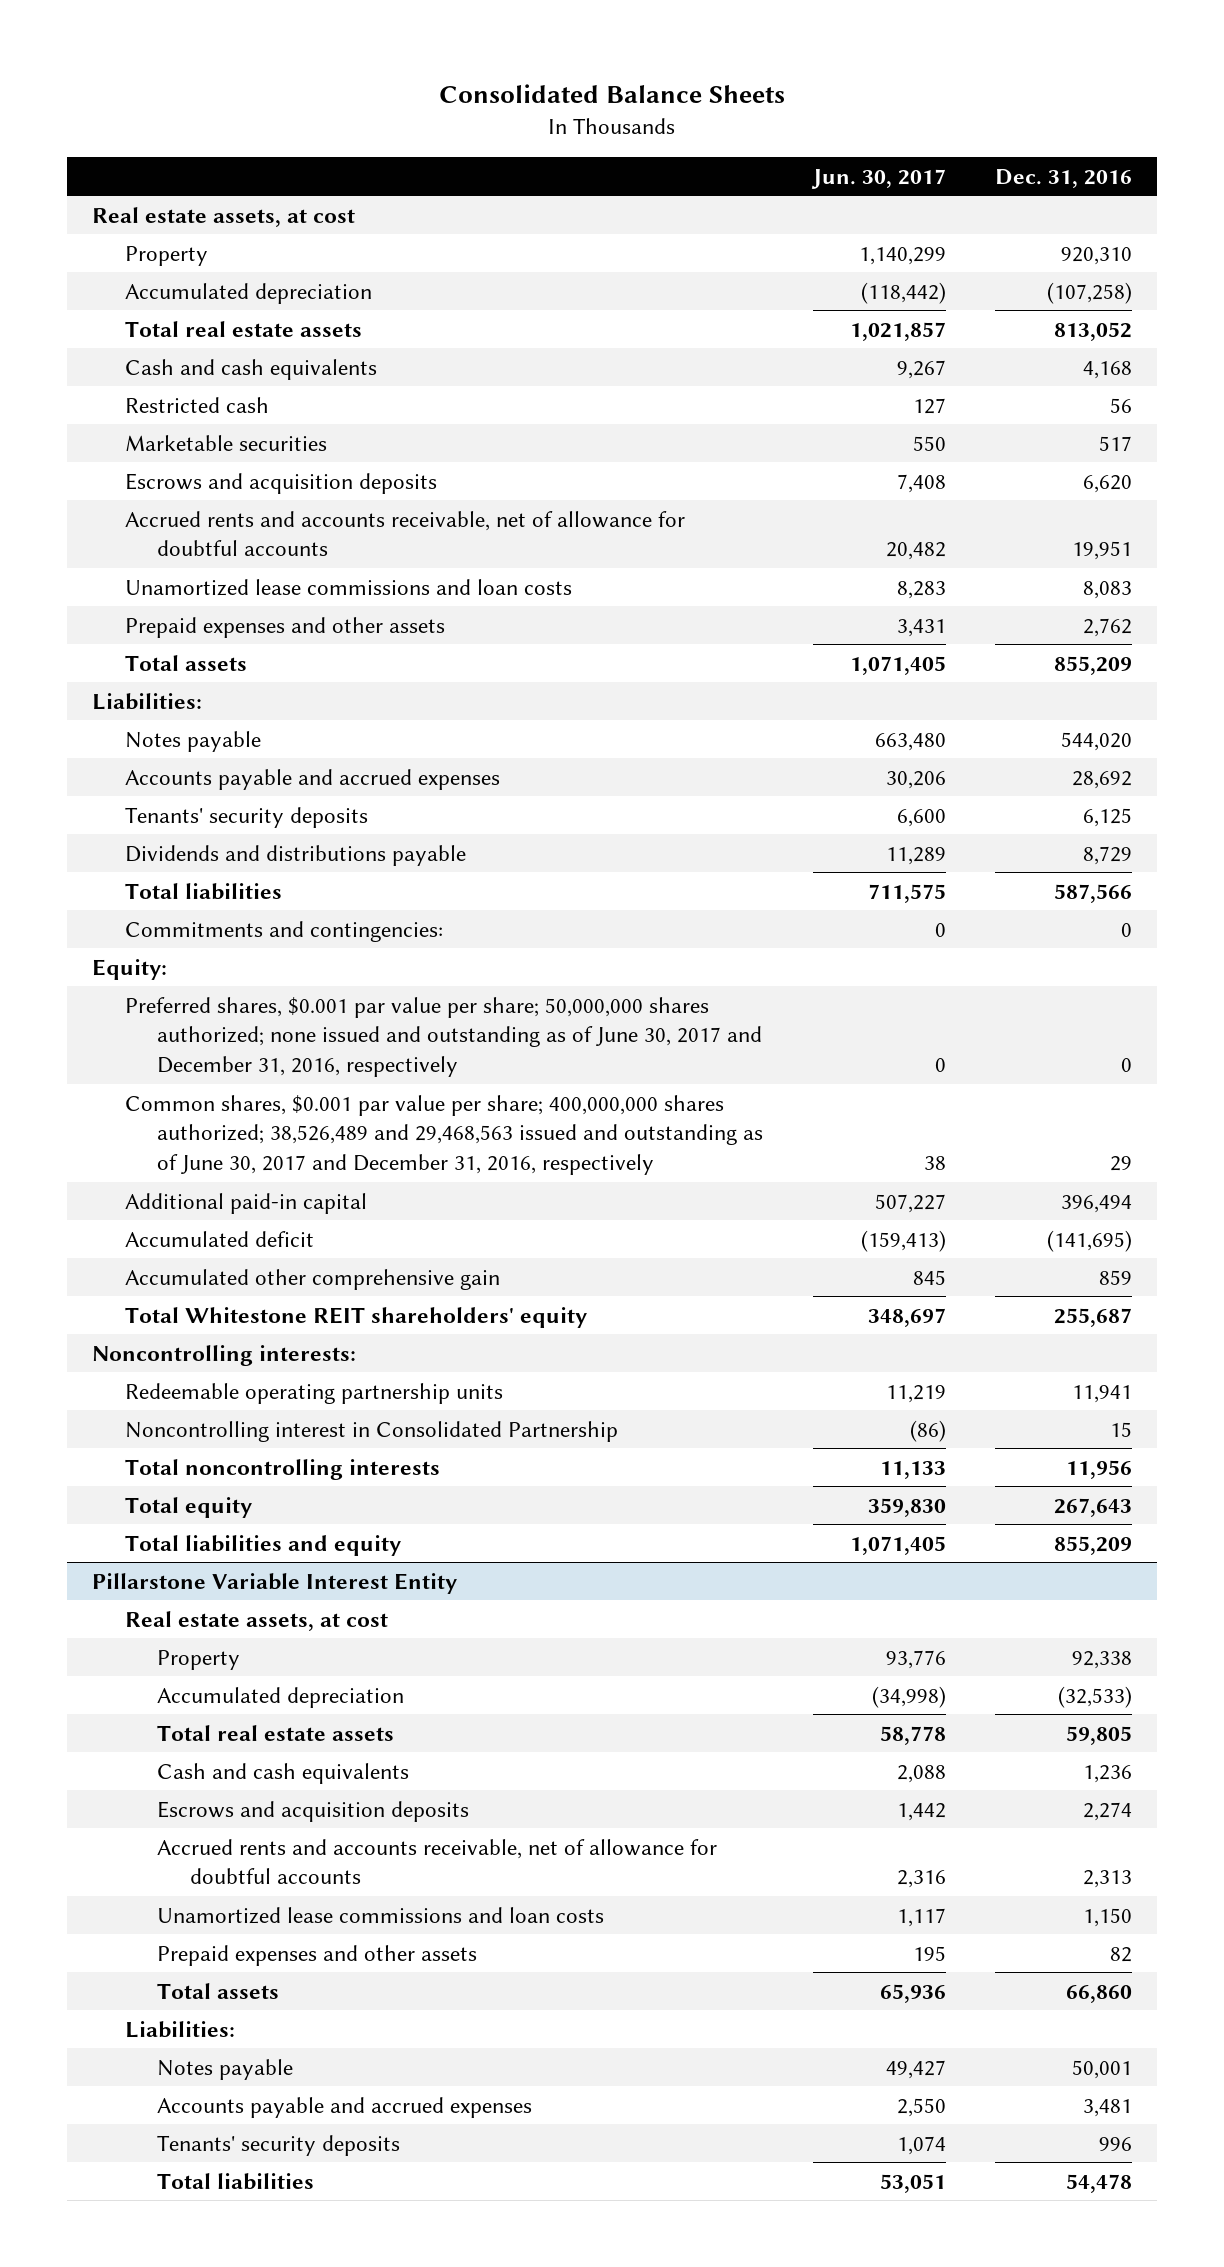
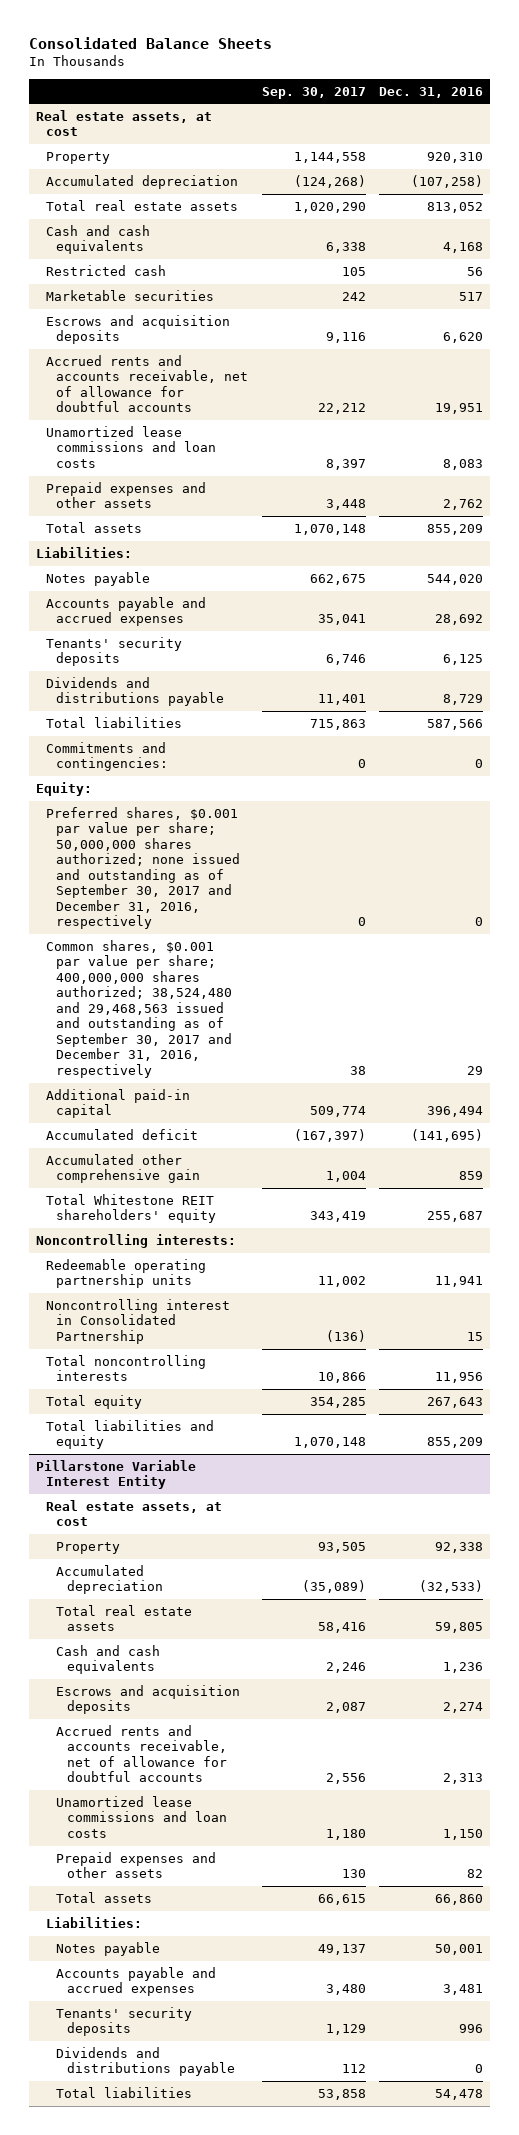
[810,168,946,189] Jun. 30, 2017 -> none
none -> [261,86,366,99] Sep. 30, 2017
[124,996,763,1078] Preferred shares, $0.001 par value per share; 50,000,000 shares authorized; none issued and outstanding as of June 30, 2017 and December 31, 2016, respectively -> [46,807,241,930] Preferred shares, $0.001 par value per share; 50,000,000 shares authorized; none issued and outstanding as of September 30, 2017 and December 31, 2016, respectively
[124,1094,764,1176] Common shares, $0.001 par value per share; 400,000,000 shares authorized; 38,526,489 and 29,468,563 issued and outstanding as of June 30, 2017 and December 31, 2016, respectively -> [46,940,233,1078] Common shares, $0.001 par value per share; 400,000,000 shares authorized; 38,524,480 and 29,468,563 issued and outstanding as of September 30, 2017 and December 31, 2016, respectively
none -> [56,2047,235,2077] Dividends and distributions payable

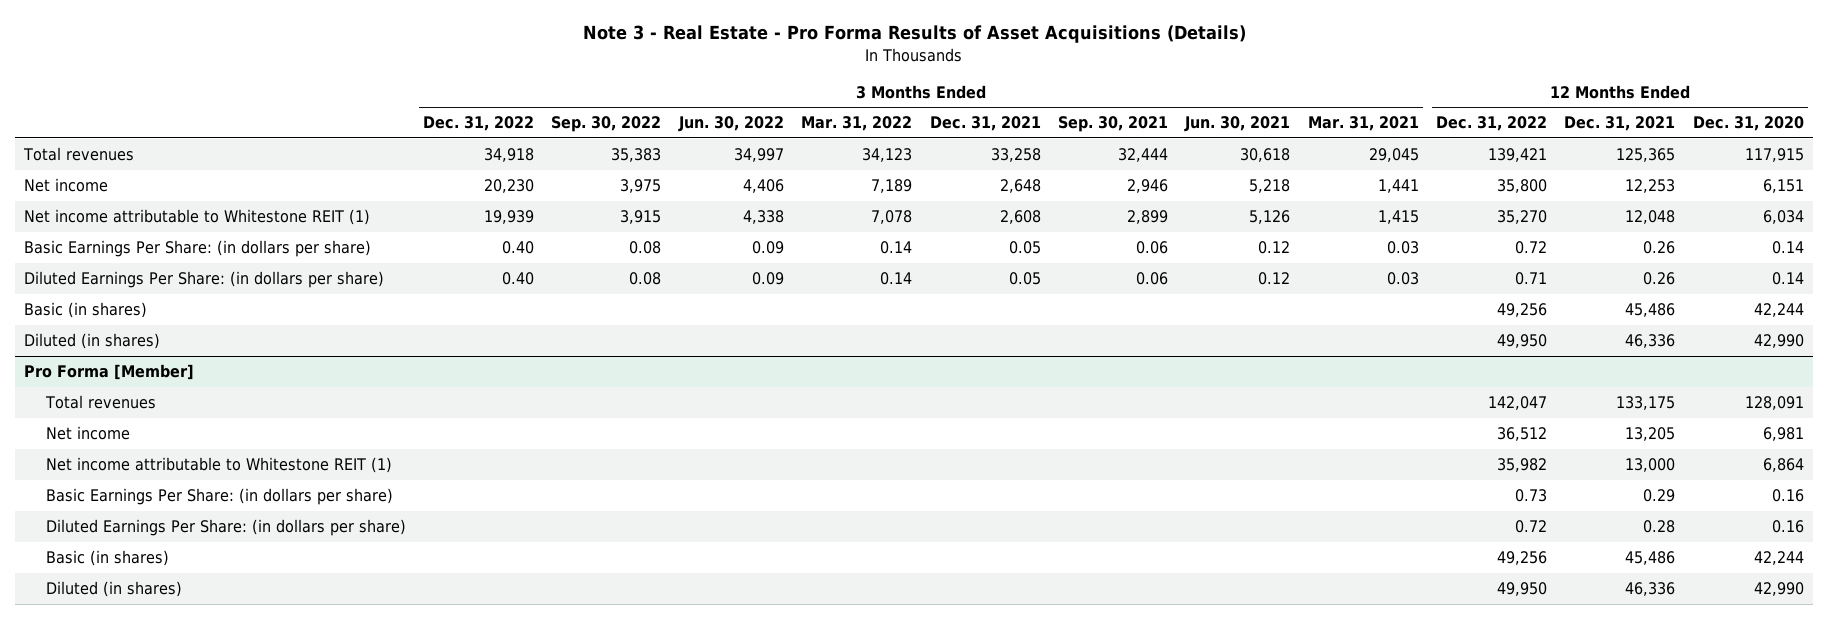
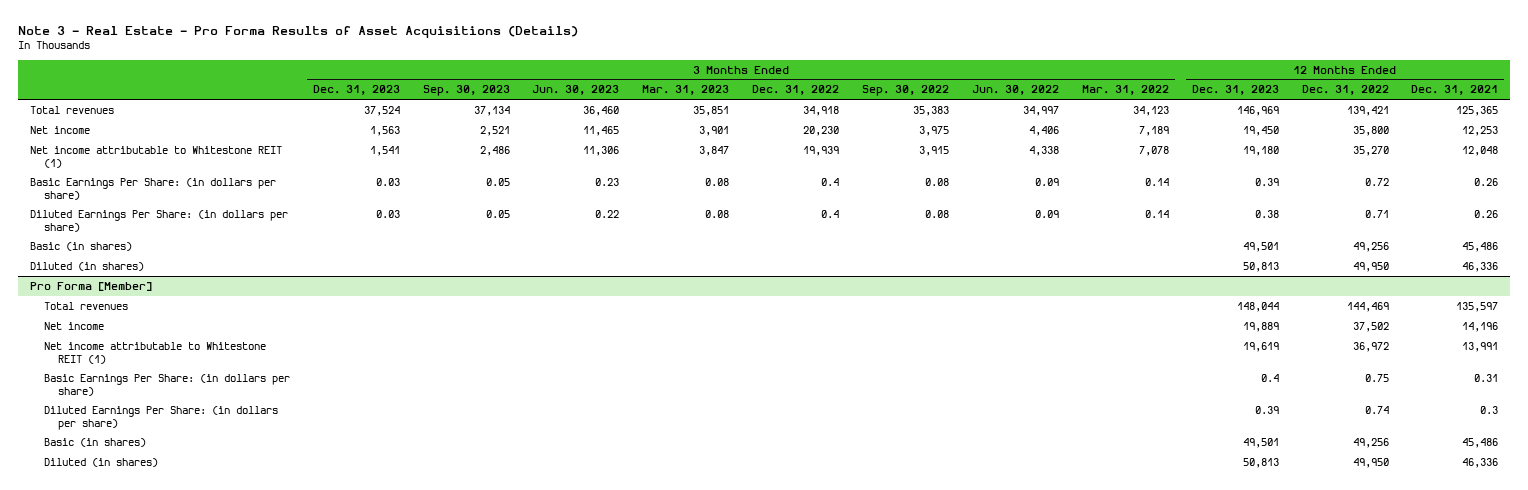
[929,116,1041,132] Dec. 31, 2021 -> none
[1057,116,1168,133] Sep. 30, 2021 -> none
[1184,116,1291,133] Jun. 30, 2021 -> none
[1307,116,1419,132] Mar. 31, 2021 -> none
[1692,116,1804,132] Dec. 31, 2020 -> none
none -> [312,85,400,96] Dec. 31, 2023
none -> [422,85,510,97] Sep. 30, 2023
none -> [532,85,620,96] Jun. 30, 2023
none -> [642,85,730,96] Mar. 31, 2023
none -> [1191,85,1279,96] Dec. 31, 2023
[501,241,534,255] 0.40 -> [821,177,840,186] 0.4
[501,272,534,286] 0.40 -> [821,209,840,218] 0.4
[1488,396,1548,411] 142,047 -> [1346,301,1389,312] 144,469
[1616,396,1676,411] 133,175 -> [1456,301,1499,312] 135,597
[1497,427,1548,442] 36,512 -> [1352,321,1389,332] 37,502
[1625,427,1676,442] 13,205 -> [1462,321,1499,332] 14,196
[1497,458,1548,473] 35,982 -> [1352,341,1389,352] 36,972
[1625,458,1676,473] 13,000 -> [1462,341,1499,352] 13,991
[1515,489,1548,503] 0.73 -> [1364,373,1389,382] 0.75
[1643,489,1676,503] 0.29 -> [1474,373,1499,382] 0.31
[1515,520,1548,534] 0.72 -> [1364,405,1389,414] 0.74
[1643,520,1676,534] 0.28 -> [1480,405,1499,414] 0.3

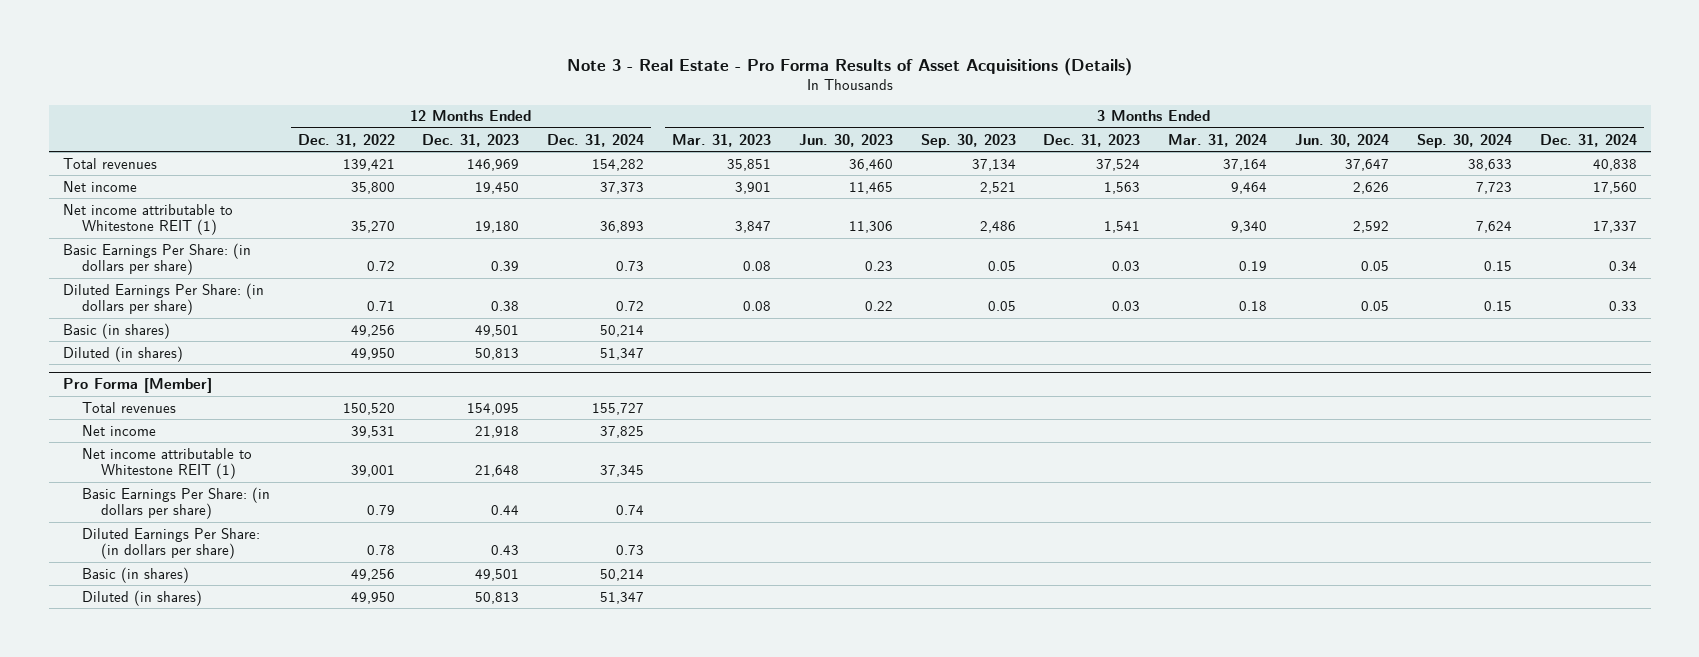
[752,85,840,96] Dec. 31, 2022 -> none
[862,85,950,97] Sep. 30, 2022 -> none
[971,85,1059,96] Jun. 30, 2022 -> none
[1081,85,1169,96] Mar. 31, 2022 -> none
[1411,85,1499,96] Dec. 31, 2021 -> none
none -> [547,133,645,147] Dec. 31, 2024
none -> [1168,133,1268,147] Mar. 31, 2024
none -> [1295,133,1390,147] Jun. 30, 2024
none -> [1416,133,1512,148] Sep. 30, 2024
none -> [1539,133,1637,147] Dec. 31, 2024
[1236,301,1279,312] 148,044 -> [467,402,520,415] 154,095
[1346,301,1389,312] 144,469 -> [342,402,395,415] 150,520
[1242,321,1279,332] 19,889 -> [475,425,520,438] 21,918
[1352,321,1389,332] 37,502 -> [350,425,395,438] 39,531
[1242,341,1279,352] 19,619 -> [475,465,520,478] 21,648
[1352,341,1389,352] 36,972 -> [350,465,395,478] 39,001
[1260,373,1279,382] 0.4 -> [491,505,520,516] 0.44
[1364,373,1389,382] 0.75 -> [366,505,395,516] 0.79
[1254,405,1279,414] 0.39 -> [491,545,520,556] 0.43
[1364,405,1389,414] 0.74 -> [366,545,395,556] 0.78

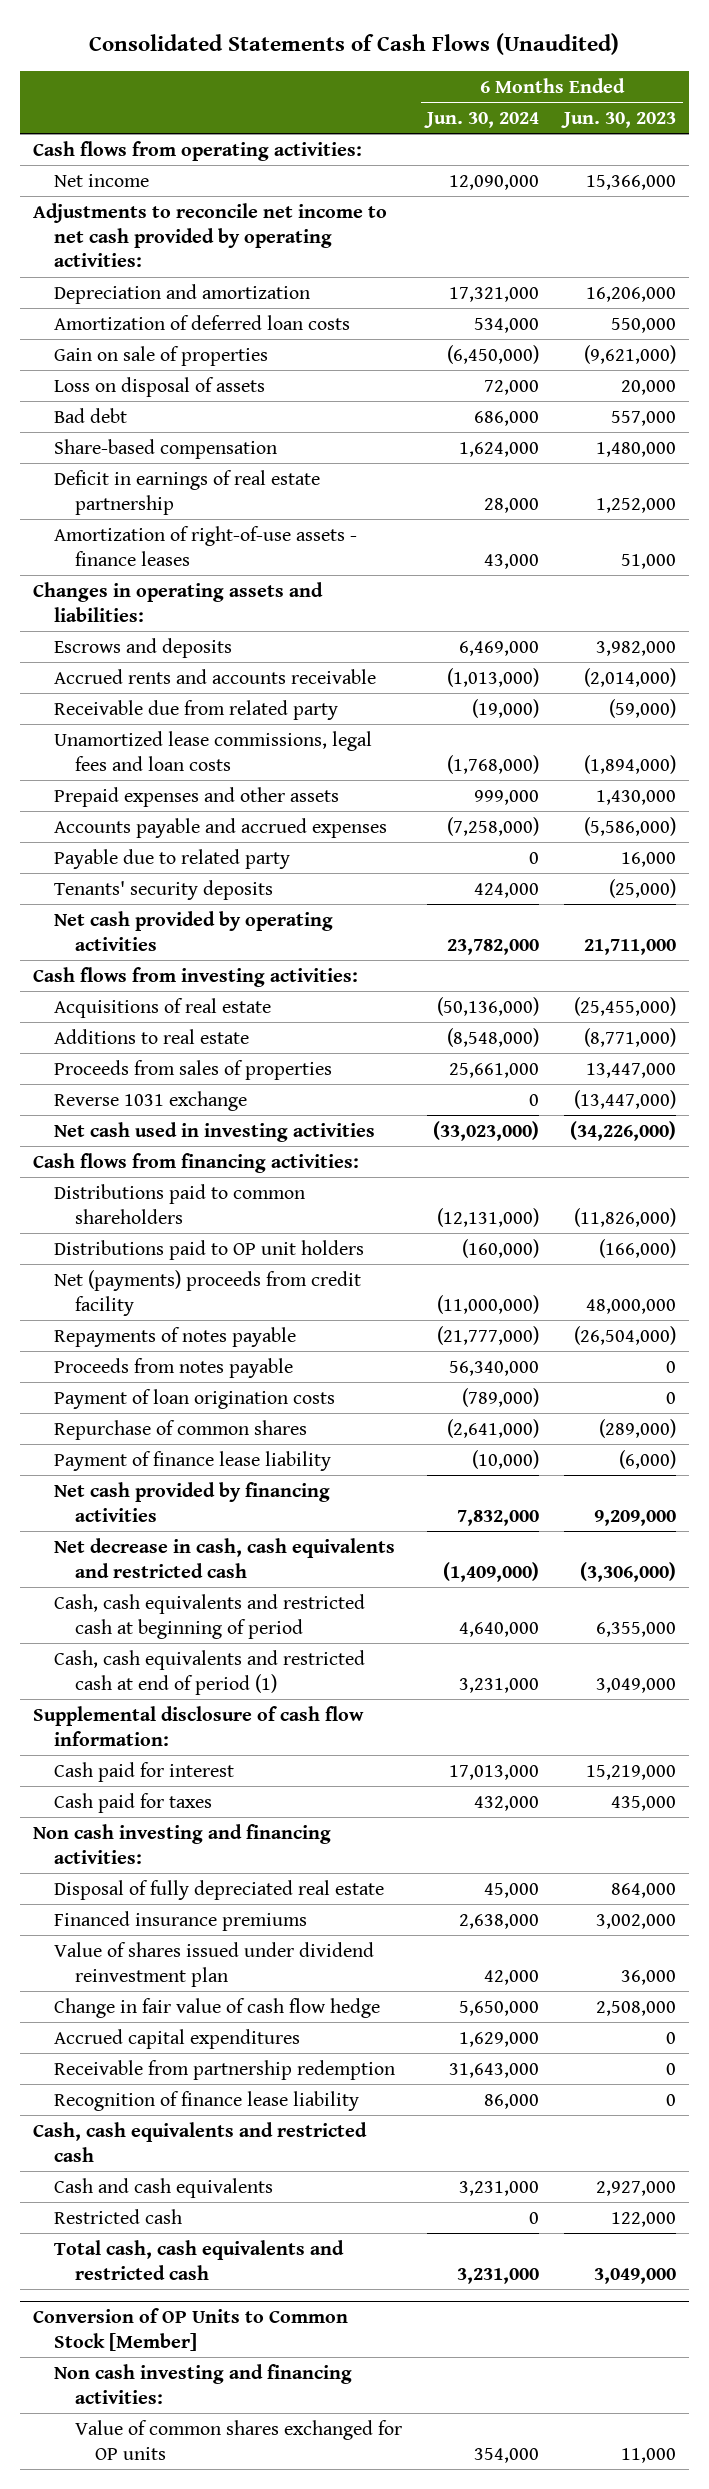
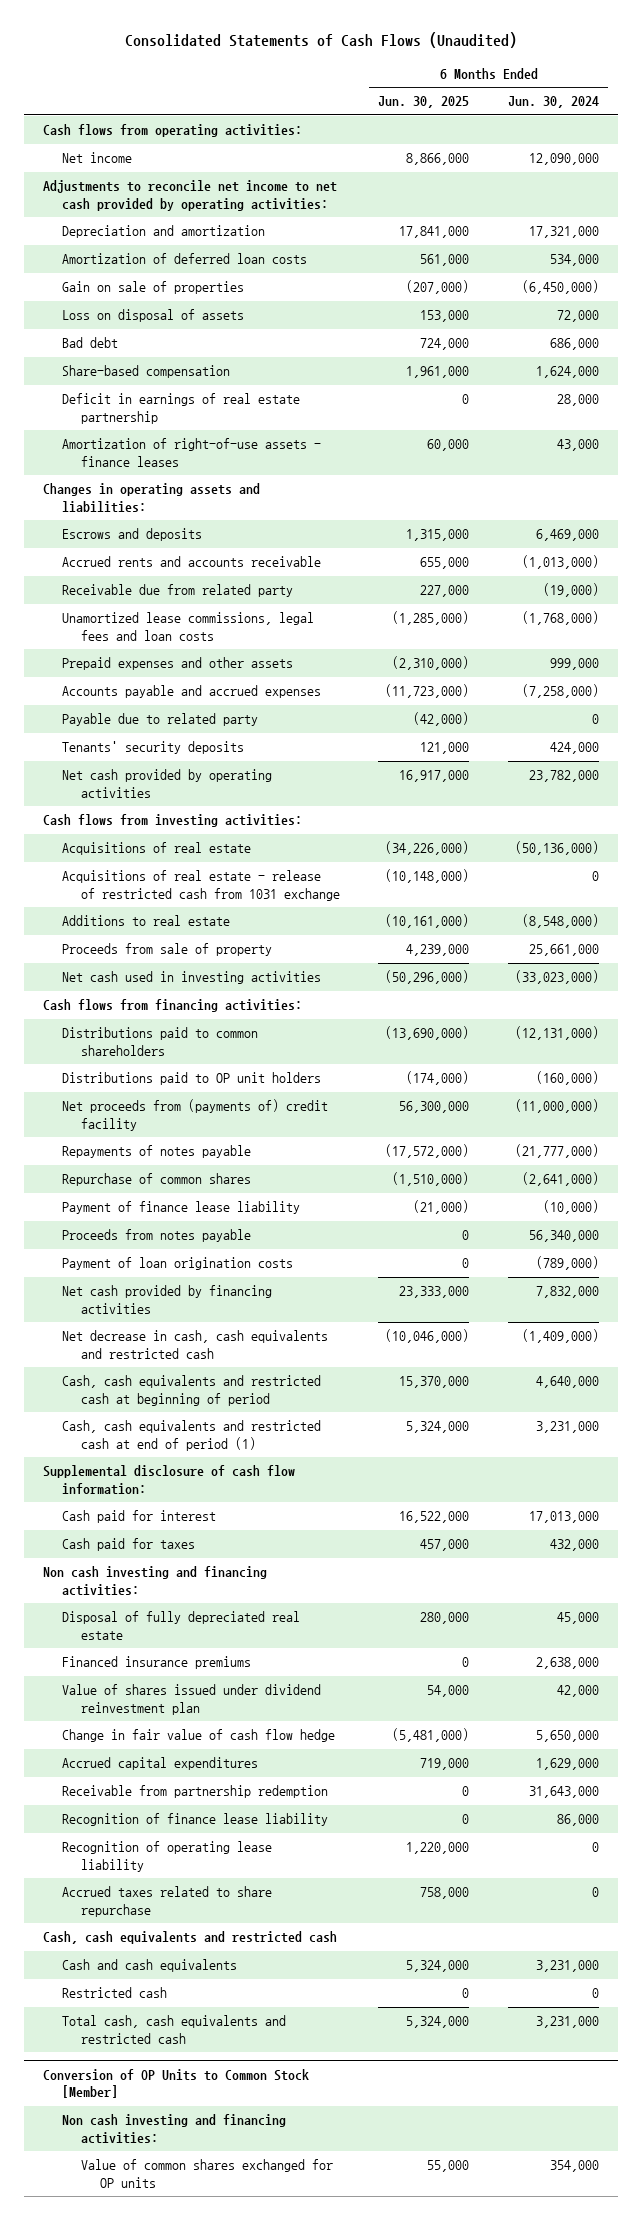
[561,112,677,129] Jun. 30, 2023 -> none
none -> [378,96,470,109] Jun. 30, 2025
none -> [62,870,341,901] Acquisitions of real estate - release of restricted cash from 1031 exchange
[53,1090,247,1111] Reverse 1031 exchange -> none
[53,1059,332,1080] Proceeds from sales of properties -> [62,943,273,957] Proceeds from sale of property
[53,1269,361,1316] Net (payments) proceeds from credit facility -> [62,1099,329,1131] Net proceeds from (payments of) credit facility
[53,1357,293,1378] Proceeds from notes payable -> [62,1229,252,1243] Proceeds from notes payable
[53,1388,335,1409] Payment of loan origination costs -> [62,1257,294,1271] Payment of loan origination costs
none -> [62,1841,273,1872] Recognition of operating lease liability
none -> [62,1886,273,1917] Accrued taxes related to share repurchase

